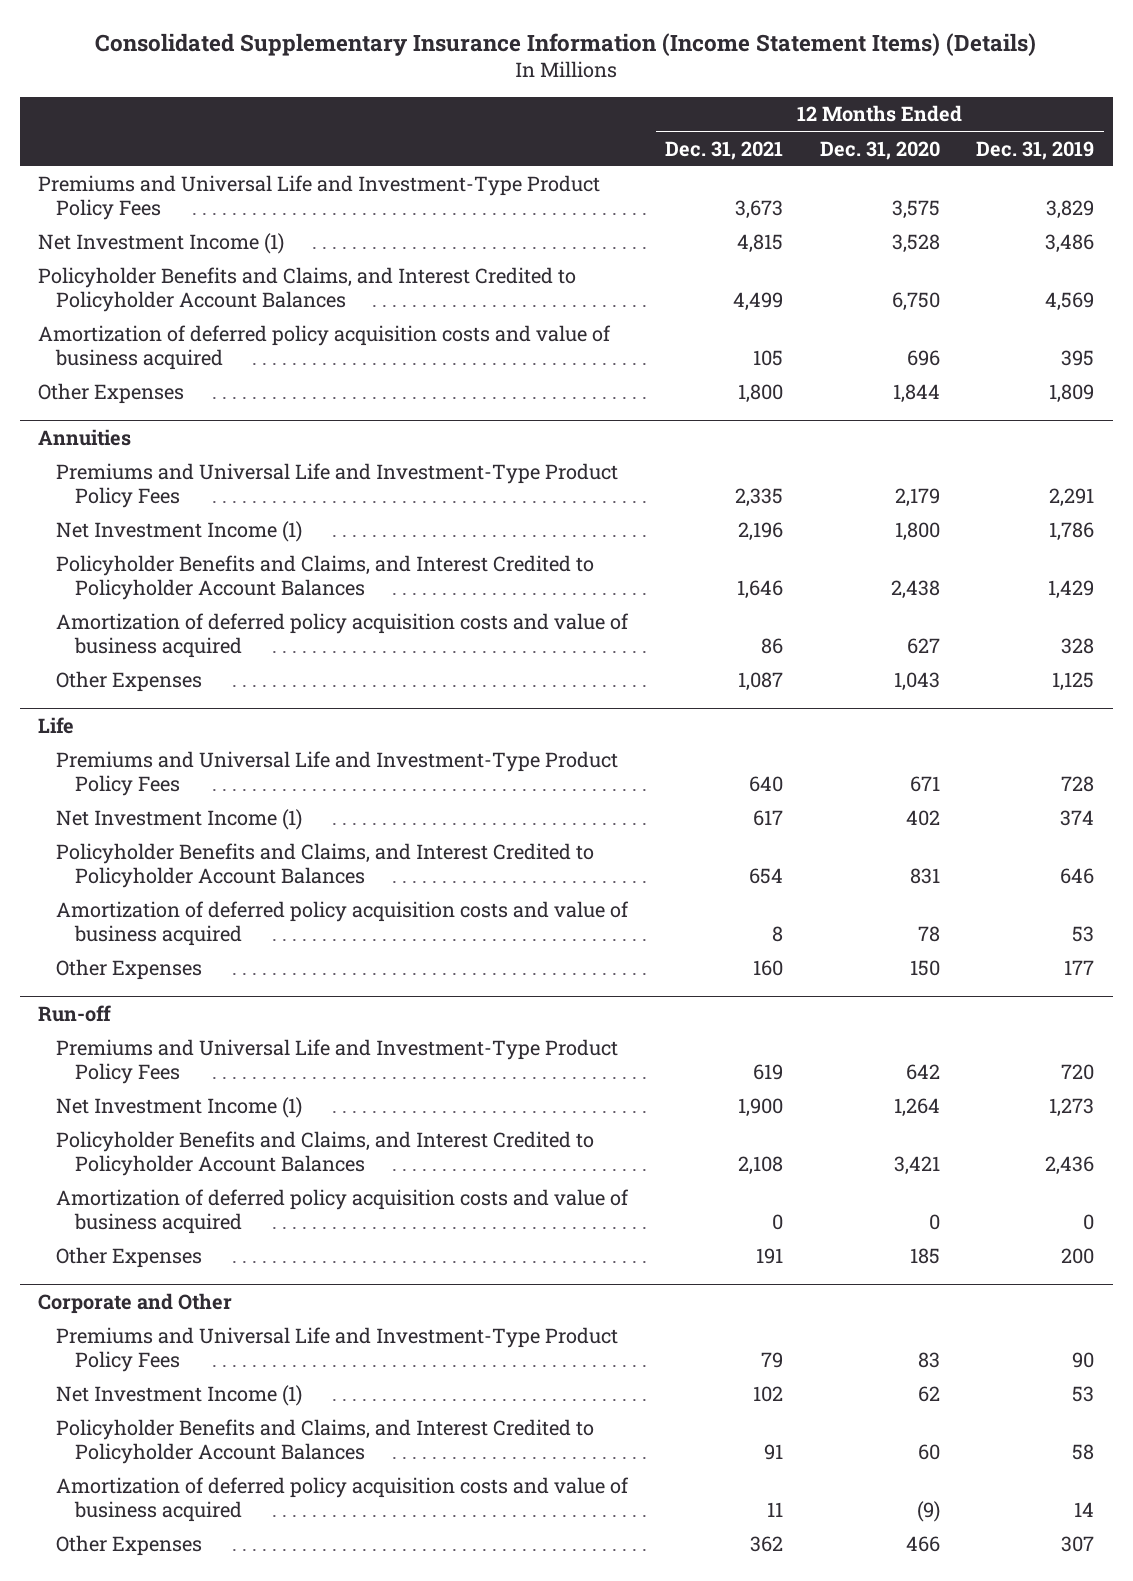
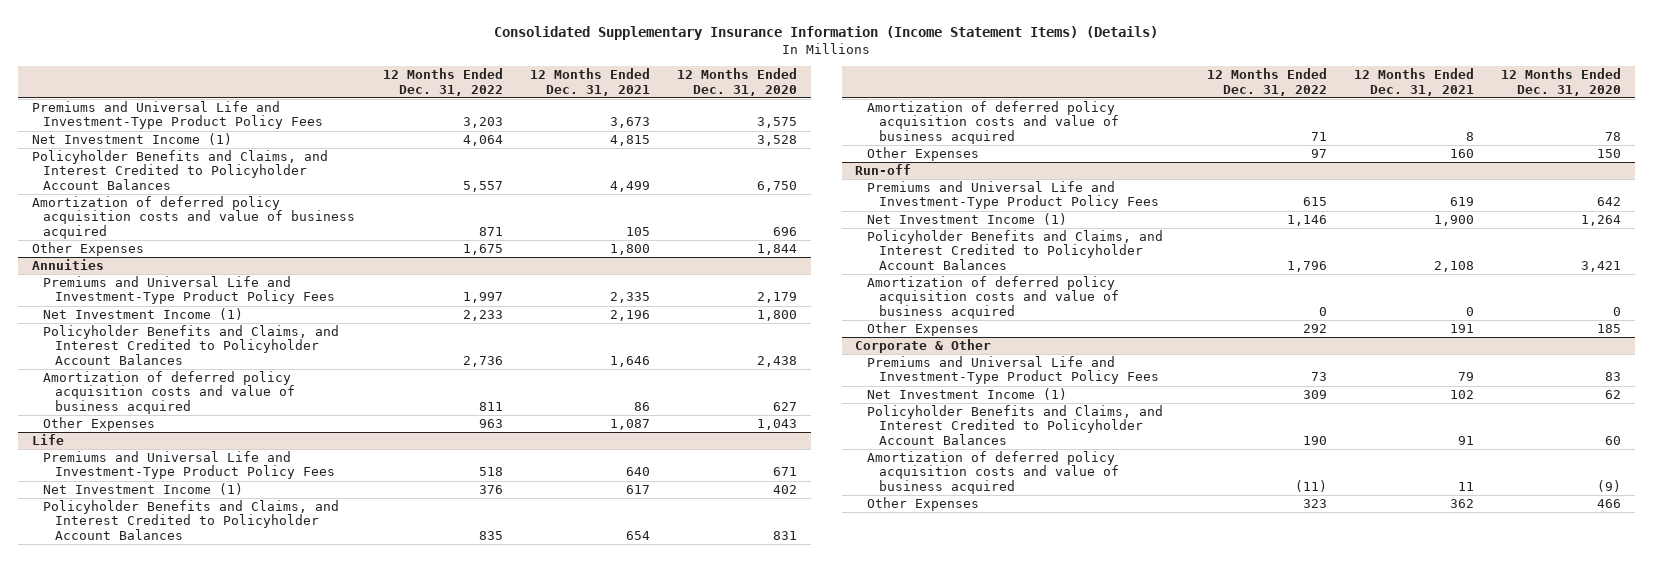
[976,140,1095,160] Dec. 31, 2019 -> none
none -> [382,68,503,96] 12 Months Ended Dec. 31, 2022
[38,1293,233,1315] Corporate and Other -> [855,339,992,354] Corporate & Other

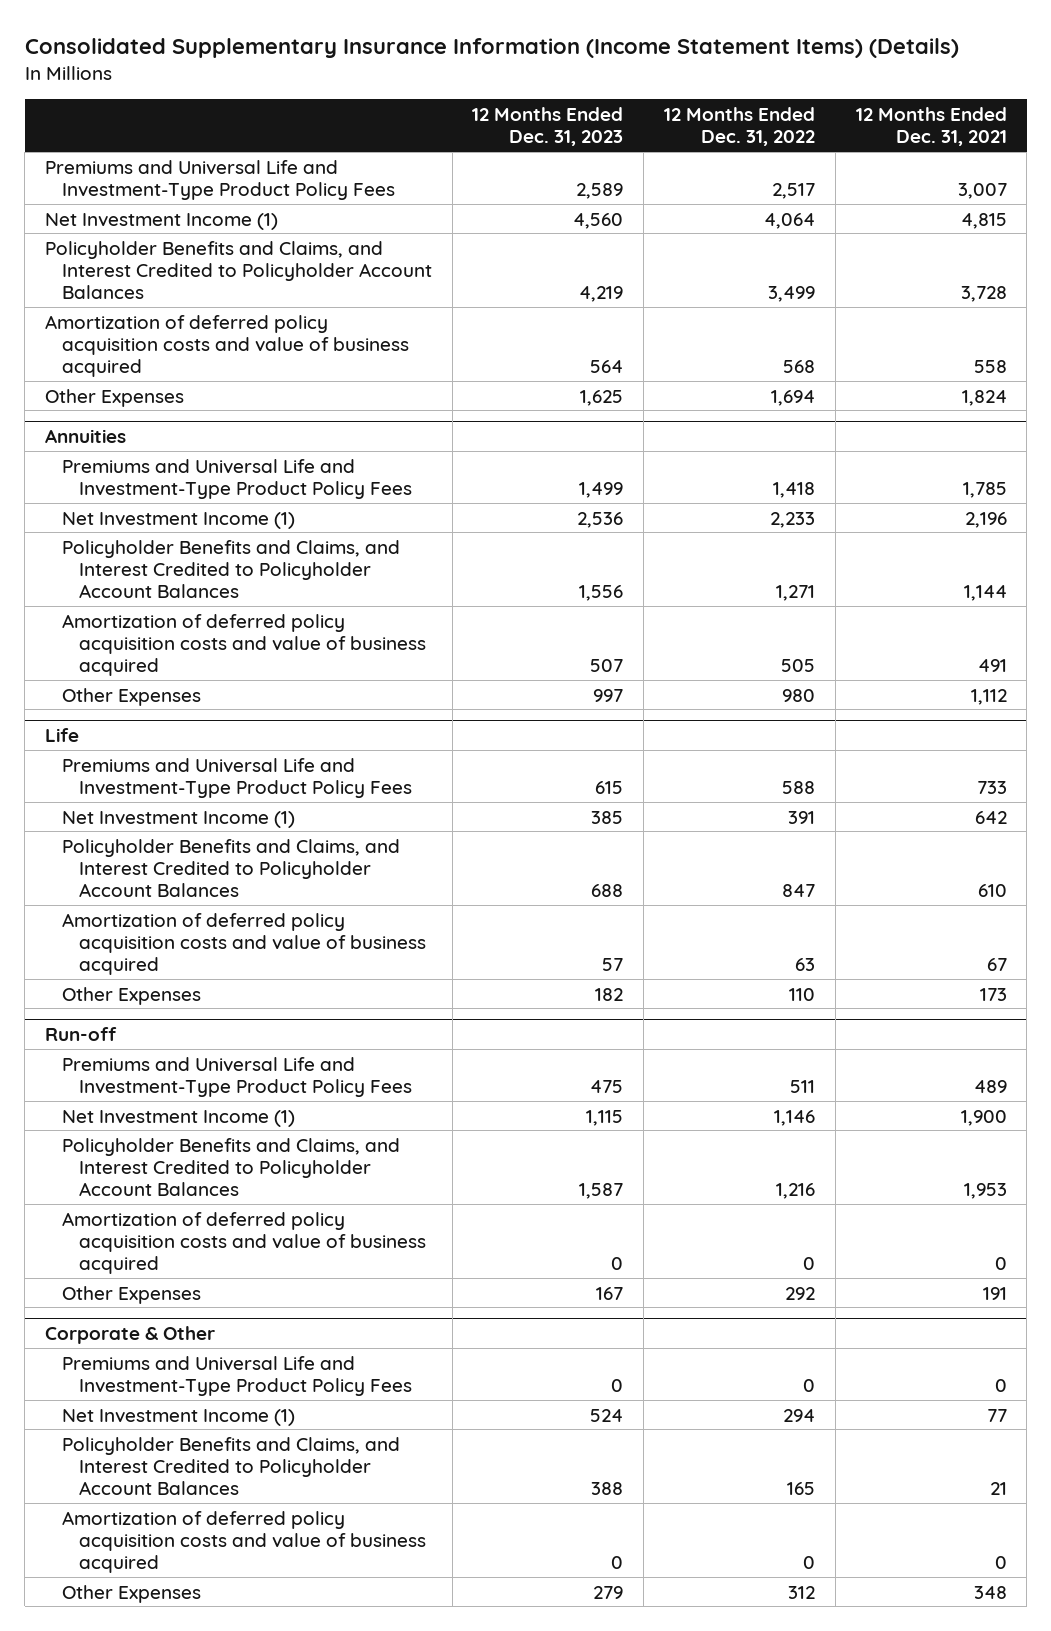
[677,68,798,96] 12 Months Ended Dec. 31, 2020 -> none
none -> [472,107,624,147] 12 Months Ended Dec. 31, 2023
[462,117,503,129] 3,203 -> [772,182,816,199] 2,517
[610,117,651,129] 3,673 -> [957,182,1007,199] 3,007
[462,180,503,192] 5,557 -> [768,286,816,303] 3,499
[610,180,651,192] 4,499 -> [960,286,1007,303] 3,728
[478,226,503,236] 871 -> [783,360,816,374] 568
[626,226,651,236] 105 -> [973,360,1007,374] 558
[462,244,503,256] 1,675 -> [771,389,816,406] 1,694
[610,244,651,256] 1,800 -> [961,389,1007,406] 1,824
[462,292,503,304] 1,997 -> [773,481,816,498] 1,418
[610,292,651,304] 2,335 -> [962,481,1007,498] 1,785
[462,355,503,367] 2,736 -> [776,585,816,602] 1,271
[610,355,651,367] 1,646 -> [963,585,1007,602] 1,144
[478,401,503,411] 811 -> [781,659,816,673] 505
[634,401,651,411] 86 -> [977,659,1007,673] 491
[478,419,503,429] 963 -> [782,688,816,702] 980
[610,419,651,431] 1,087 -> [970,688,1007,705] 1,112
[478,467,503,477] 518 -> [782,780,816,794] 588
[626,467,651,477] 640 -> [976,780,1007,794] 733
[478,485,503,495] 376 -> [788,810,816,824] 391
[626,485,651,495] 617 -> [974,810,1007,824] 642
[478,530,503,540] 835 -> [782,884,816,898] 847
[626,530,651,540] 654 -> [977,884,1007,898] 610
[1310,131,1327,141] 71 -> [795,958,816,972] 63
[1465,131,1474,141] 8 -> [986,958,1007,972] 67
[1310,149,1327,159] 97 -> [789,987,816,1001] 110
[1449,149,1474,159] 160 -> [979,987,1007,1001] 173
[1302,197,1327,207] 615 -> [790,1079,816,1093] 511
[1449,197,1474,207] 619 -> [973,1079,1007,1093] 489
[1286,260,1327,272] 1,796 -> [776,1183,816,1200] 1,216
[1433,260,1474,272] 2,108 -> [963,1183,1007,1200] 1,953
[1310,372,1327,382] 73 -> [803,1378,816,1392] 0
[1457,372,1474,382] 79 -> [994,1378,1007,1392] 0
[1302,390,1327,400] 309 -> [783,1408,816,1422] 294
[1449,390,1474,400] 102 -> [986,1408,1007,1422] 77
[1302,435,1327,445] 190 -> [787,1482,816,1496] 165
[1457,435,1474,445] 91 -> [989,1482,1007,1496] 21
[1294,479,1327,492] (11) -> [803,1556,816,1570] 0
[1457,481,1474,491] 11 -> [994,1556,1007,1570] 0
[1302,499,1327,509] 323 -> [788,1585,816,1599] 312
[1449,499,1474,509] 362 -> [973,1585,1007,1599] 348

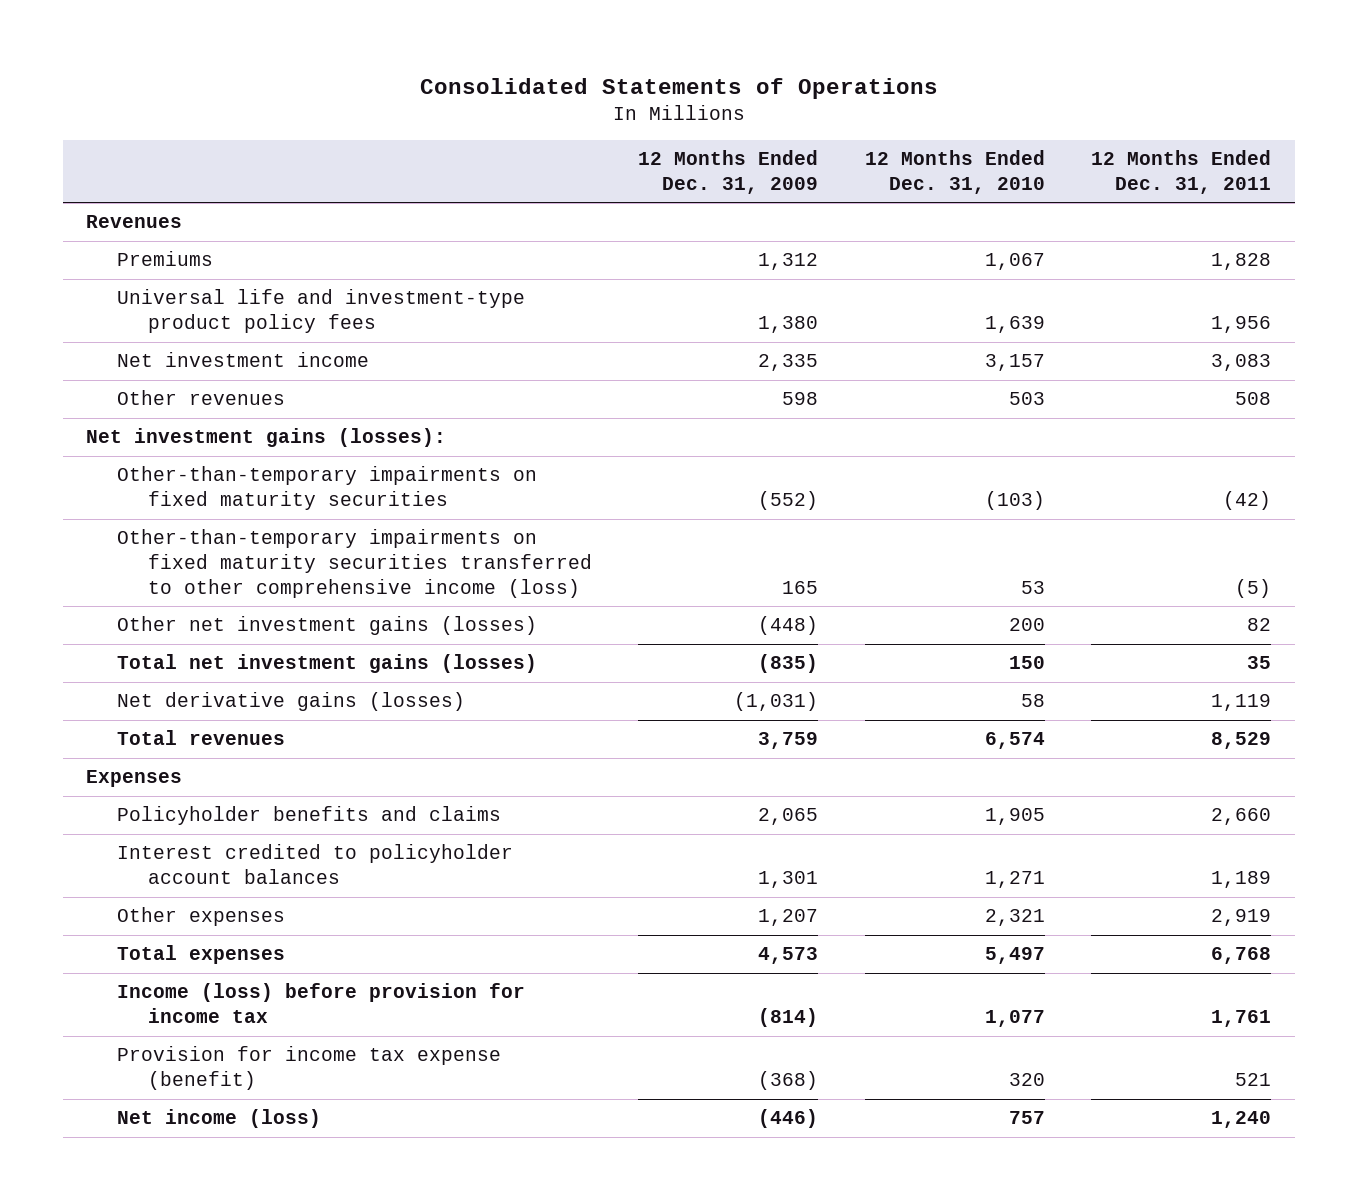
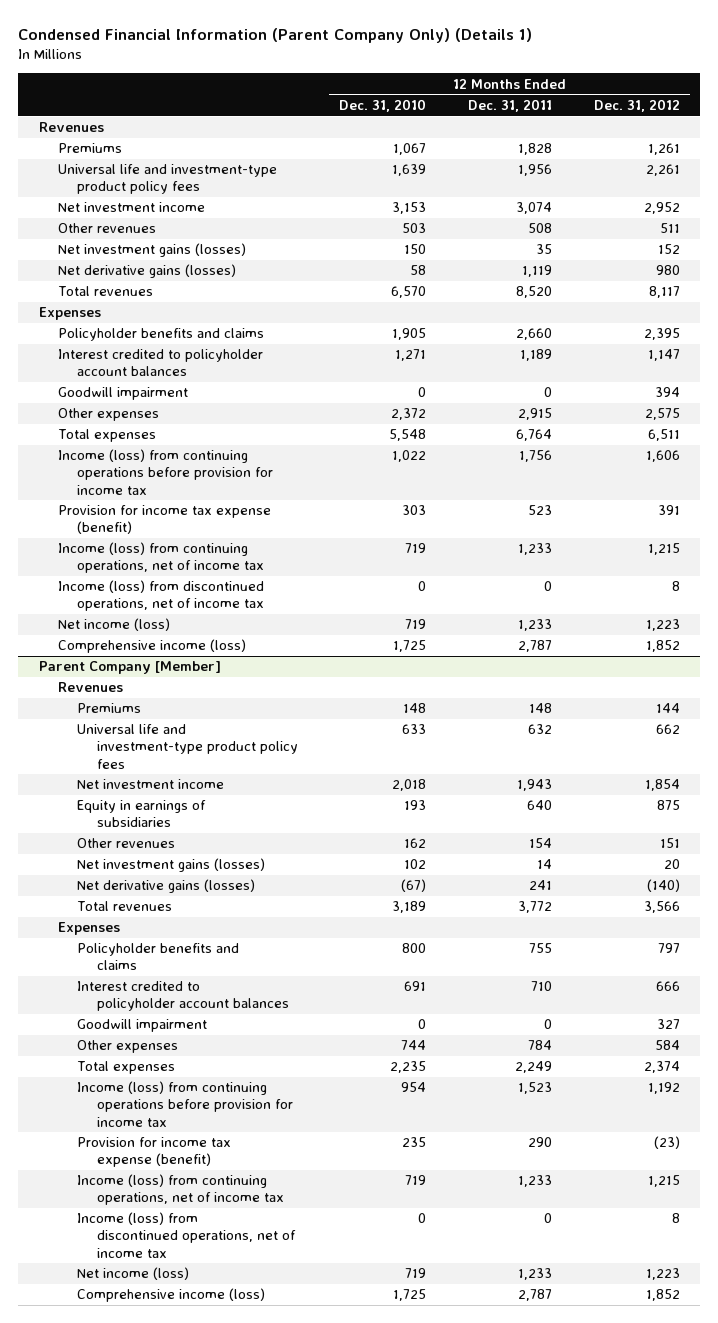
[419,77,938,99] Consolidated Statements of Operations -> [17,27,532,43] Condensed Financial Information (Parent Company Only) (Details 1)
[638,149,819,194] 12 Months Ended Dec. 31, 2009 -> none
none -> [593,98,680,112] Dec. 31, 2012
[984,354,1045,372] 3,157 -> [392,202,427,215] 3,153
[1211,354,1272,372] 3,083 -> [516,202,553,215] 3,074
[86,428,447,448] Net investment gains (losses): -> none
[117,466,538,511] Other-than-temporary impairments on fixed maturity securities -> none
[117,529,592,599] Other-than-temporary impairments on fixed maturity securities transferred to other comprehensive income (loss) -> none
[117,616,538,636] Other net investment gains (losses) -> none
[117,654,538,674] Total net investment gains (losses) -> [58,243,247,258] Net investment gains (losses)
[984,732,1045,750] 6,574 -> [391,286,427,299] 6,570
[1211,732,1272,750] 8,529 -> [516,286,553,299] 8,520
none -> [58,387,189,401] Goodwill impairment
[984,909,1045,927] 2,321 -> [391,408,427,421] 2,372
[1211,909,1272,927] 2,919 -> [518,408,553,421] 2,915
[984,947,1045,965] 5,497 -> [389,429,427,442] 5,548
[1211,947,1272,965] 6,768 -> [516,429,553,442] 6,764
[117,983,526,1024] Income (loss) before provision for income tax -> [58,449,274,495] Income (loss) from continuing operations before provision for income tax
[984,1010,1045,1028] 1,077 -> [392,450,427,463] 1,022
[1211,1010,1272,1028] 1,761 -> [519,450,553,463] 1,756
[1008,1073,1045,1087] 320 -> [402,505,427,516] 303
[1235,1073,1272,1087] 521 -> [528,505,553,516] 523
none -> [58,542,265,574] Income (loss) from continuing operations, net of income tax
none -> [58,580,265,612] Income (loss) from discontinued operations, net of income tax
[1008,1111,1045,1125] 757 -> [405,619,427,630] 719
[1211,1111,1272,1129] 1,240 -> [518,619,553,632] 1,233
none -> [58,639,247,654] Comprehensive income (loss)
none -> [38,661,221,675] Parent Company [Member]
none -> [58,682,124,693] Revenues
none -> [77,703,142,714] Premiums
none -> [77,724,298,769] Universal life and investment-type product policy fees
none -> [77,779,225,790] Net investment income
none -> [77,800,207,828] Equity in earnings of subsidiaries
none -> [77,838,176,849] Other revenues
none -> [77,858,266,873] Net investment gains (losses)
none -> [77,879,256,894] Net derivative gains (losses)
none -> [77,901,173,912] Total revenues
none -> [58,922,121,936] Expenses
none -> [77,943,240,971] Policyholder benefits and claims
none -> [77,981,289,1012] Interest credited to policyholder account balances
none -> [77,1019,208,1033] Goodwill impairment
none -> [77,1040,179,1054] Other expenses
none -> [77,1061,176,1075] Total expenses
none -> [77,1081,293,1127] Income (loss) from continuing operations before provision for income tax
none -> [77,1137,232,1168] Provision for income tax expense (benefit)
none -> [77,1174,284,1206] Income (loss) from continuing operations, net of income tax
none -> [77,1212,296,1258] Income (loss) from discontinued operations, net of income tax
none -> [77,1267,190,1281] Net income (loss)
none -> [77,1288,266,1303] Comprehensive income (loss)

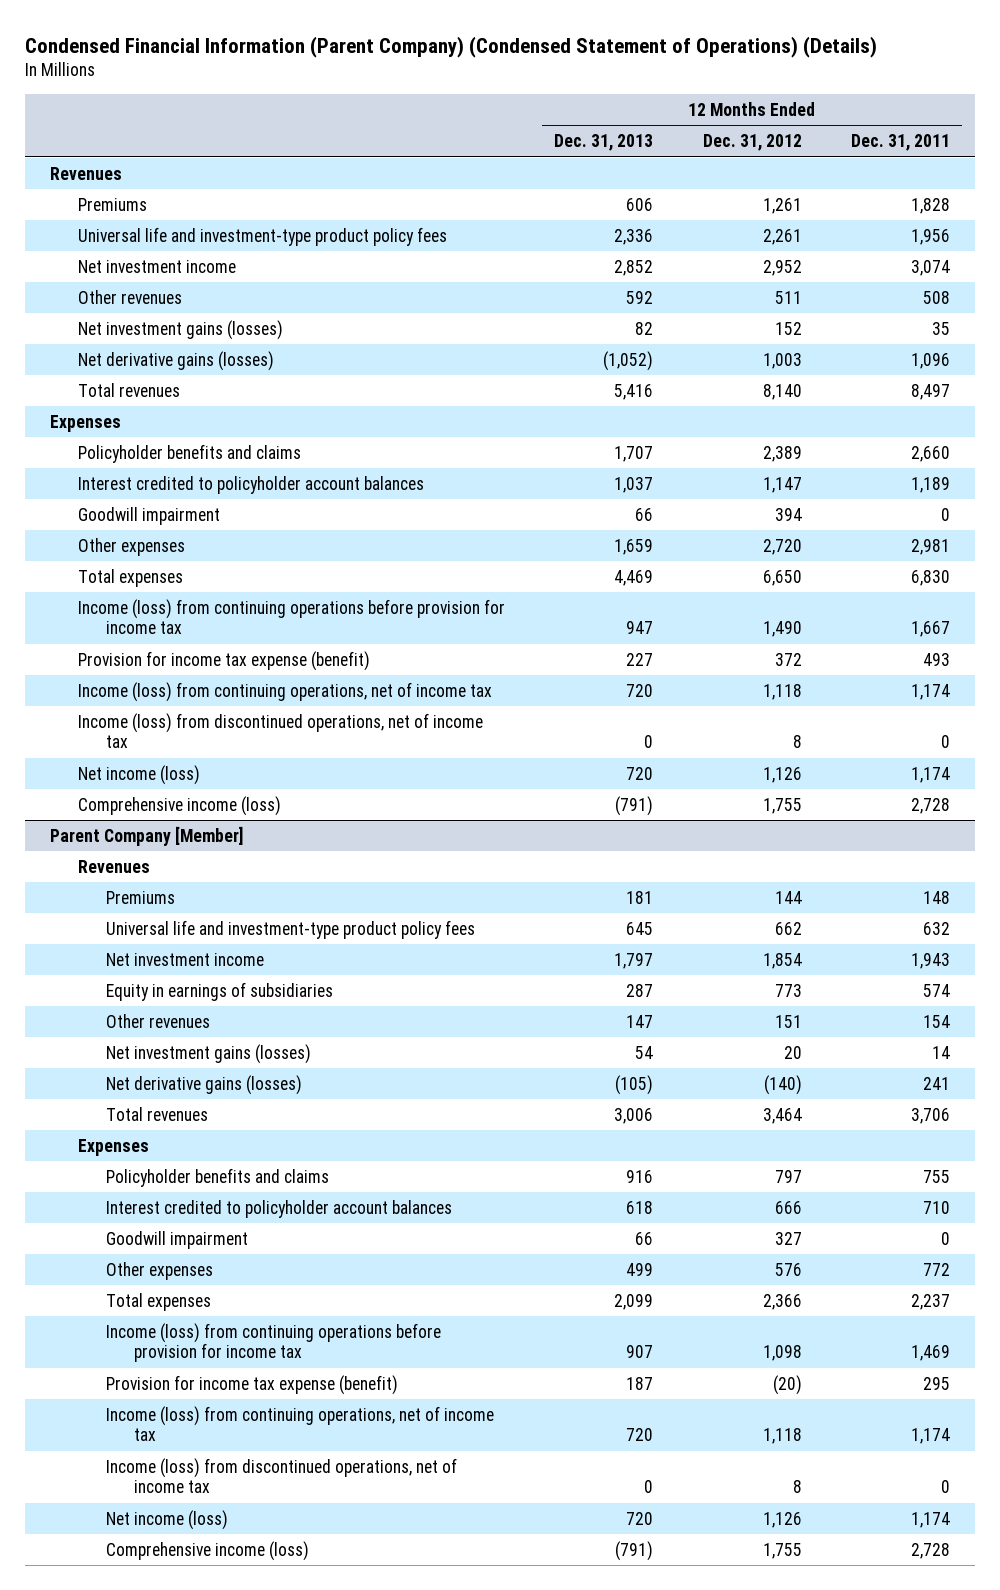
[17,27,532,43] Condensed Financial Information (Parent Company Only) (Details 1) -> [25,35,878,58] Condensed Financial Information (Parent Company) (Condensed Statement of Operations) (Details)
[339,98,427,112] Dec. 31, 2010 -> none
none -> [554,134,654,152] Dec. 31, 2013
[522,265,553,278] 1,119 -> [911,352,951,369] 1,096
[655,265,680,276] 980 -> [762,352,802,369] 1,003
[516,286,553,299] 8,520 -> [911,383,951,400] 8,497
[648,286,680,299] 8,117 -> [762,383,802,400] 8,140
[643,328,680,341] 2,395 -> [762,445,802,462] 2,389
[518,408,553,421] 2,915 -> [911,538,951,555] 2,981
[644,408,680,421] 2,575 -> [762,538,802,555] 2,720
[516,429,553,442] 6,764 -> [911,569,951,586] 6,830
[647,429,680,442] 6,511 -> [762,569,802,586] 6,650
[519,450,553,463] 1,756 -> [911,621,951,638] 1,667
[645,450,680,463] 1,606 -> [762,621,802,638] 1,490
[528,505,553,516] 523 -> [923,652,951,666] 493
[657,505,680,516] 391 -> [774,652,802,666] 372
[518,543,553,556] 1,233 -> [911,683,951,700] 1,174
[647,543,680,556] 1,215 -> [762,683,802,700] 1,118
[518,619,553,632] 1,233 -> [911,766,951,783] 1,174
[645,619,680,632] 1,223 -> [762,766,802,783] 1,126
[518,640,553,653] 2,787 -> [911,797,951,814] 2,728
[645,640,680,653] 1,852 -> [762,797,802,814] 1,755
[527,800,553,811] 640 -> [923,983,951,997] 574
[656,800,680,811] 875 -> [774,983,802,997] 773
[518,901,553,914] 3,772 -> [911,1107,951,1124] 3,706
[643,901,680,914] 3,566 -> [762,1107,802,1124] 3,464
[528,1040,553,1051] 784 -> [923,1262,951,1276] 772
[654,1040,680,1051] 584 -> [774,1262,802,1276] 576
[515,1061,553,1074] 2,249 -> [911,1293,951,1310] 2,237
[643,1061,680,1074] 2,374 -> [762,1293,802,1310] 2,366
[518,1082,553,1095] 1,523 -> [911,1345,951,1362] 1,469
[647,1082,680,1095] 1,192 -> [762,1345,802,1362] 1,098
[528,1137,553,1148] 290 -> [923,1376,951,1390] 295
[653,1136,680,1150] (23) -> [772,1374,802,1395] (20)
[518,1175,553,1188] 1,233 -> [911,1428,951,1445] 1,174
[647,1175,680,1188] 1,215 -> [762,1428,802,1445] 1,118
[518,1268,553,1281] 1,233 -> [911,1511,951,1528] 1,174
[645,1268,680,1281] 1,223 -> [762,1511,802,1528] 1,126
[518,1289,553,1302] 2,787 -> [911,1542,951,1559] 2,728
[645,1289,680,1302] 1,852 -> [762,1542,802,1559] 1,755

